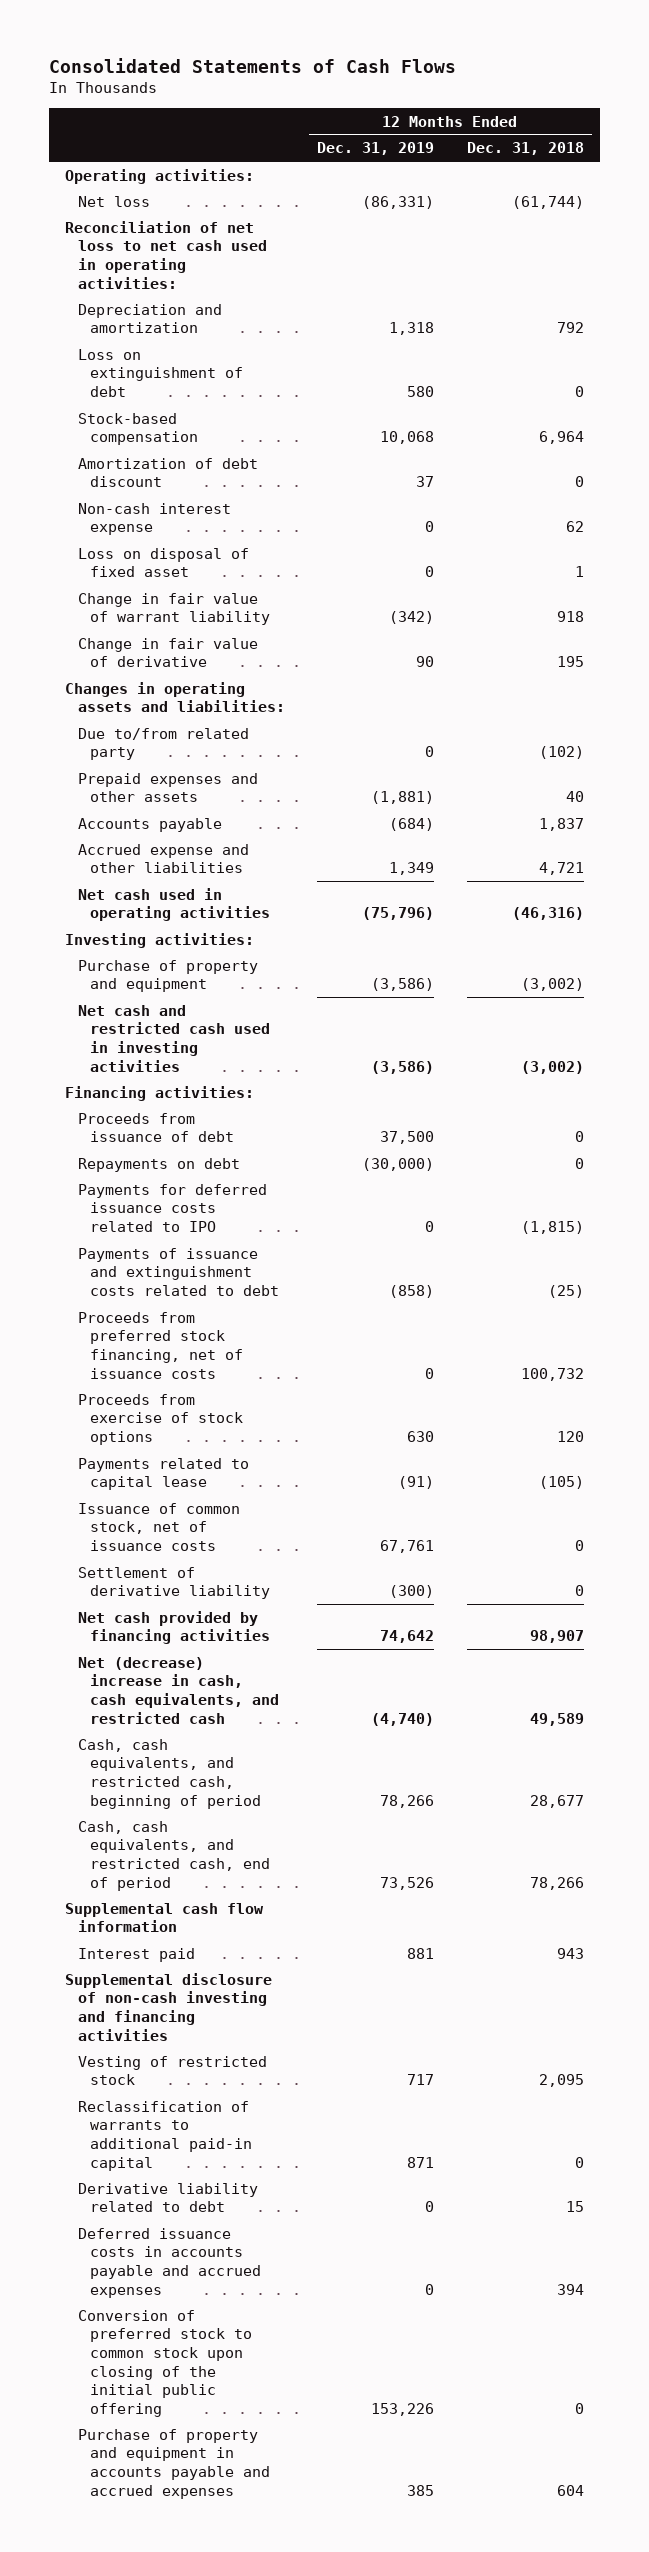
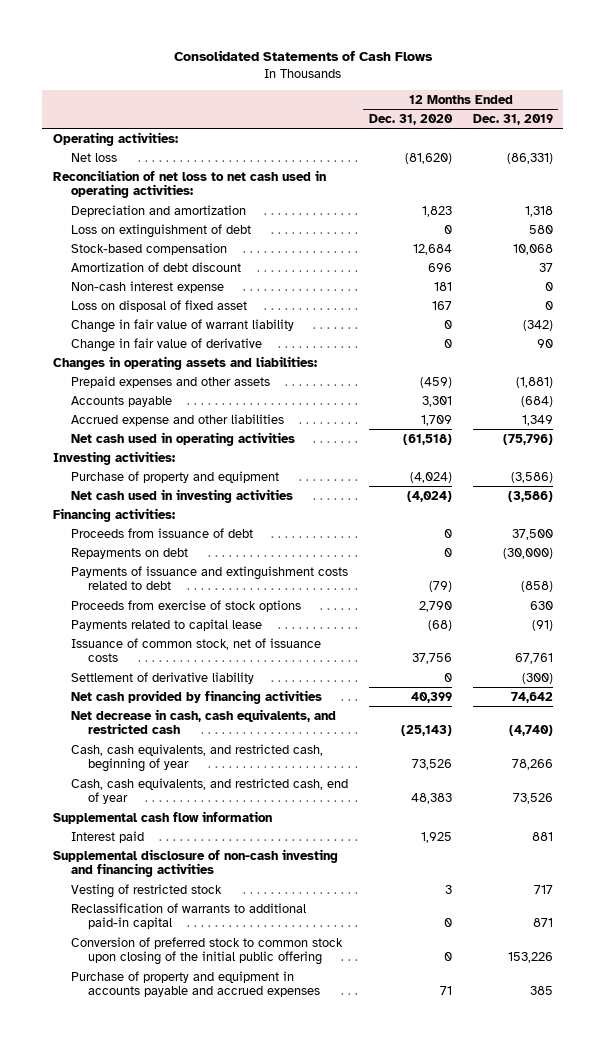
[466,142,584,156] Dec. 31, 2018 -> none
none -> [368,114,453,126] Dec. 31, 2020
[77,727,249,761] Due to/from related party -> none
[77,1004,270,1072] Net cash and restricted cash used in investing activities -> [70,488,293,503] Net cash used in investing activities
[77,1183,267,1232] Payments for deferred issuance costs related to IPO -> none
[77,1311,243,1379] Proceeds from preferred stock financing, net of issuance costs -> none
[77,1656,279,1724] Net (decrease) increase in cash, cash equivalents, and restricted cash -> [70,708,336,735] Net decrease in cash, cash equivalents, and restricted cash
[77,1738,261,1809] Cash, cash equivalents, and restricted cash, beginning of period -> [70,743,323,773] Cash, cash equivalents, and restricted cash, beginning of year
[77,1820,270,1891] Cash, cash equivalents, and restricted cash, end of period -> [70,777,348,805] Cash, cash equivalents, and restricted cash, end of year
[77,2182,258,2213] Derivative liability related to debt -> none
[77,2227,261,2298] Deferred issuance costs in accounts payable and accrued expenses -> none

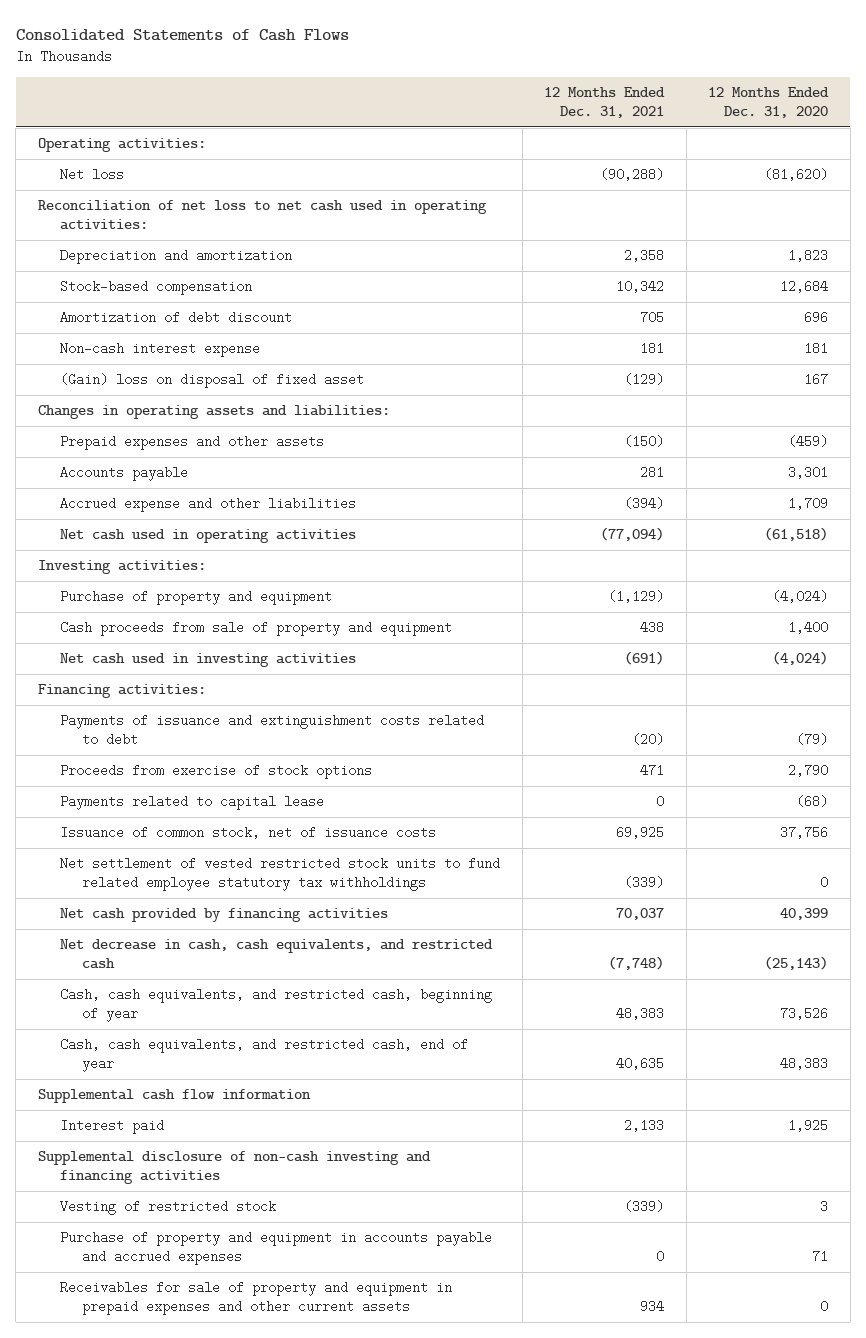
[472,114,553,126] Dec. 31, 2019 -> none
none -> [544,86,666,119] 12 Months Ended Dec. 31, 2021
[70,223,251,238] Loss on extinguishment of debt -> none
[70,318,294,333] Change in fair value of warrant liability -> none
[70,337,262,352] Change in fair value of derivative -> none
[70,299,247,312] Loss on disposal of fixed asset -> [60,373,365,389] (Gain) loss on disposal of fixed asset
none -> [60,621,453,637] Cash proceeds from sale of property and equipment
[70,527,253,538] Proceeds from issuance of debt -> none
[70,547,188,559] Repayments on debt -> none
[70,671,254,684] Settlement of derivative liability -> none
none -> [60,857,501,892] Net settlement of vested restricted stock units to fund related employee statutory tax withholdings
[70,902,306,930] Reclassification of warrants to additional paid-in capital -> none
[70,936,343,966] Conversion of preferred stock to common stock upon closing of the initial public offering -> none
none -> [60,1281,453,1316] Receivables for sale of property and equipment in prepaid expenses and other current assets

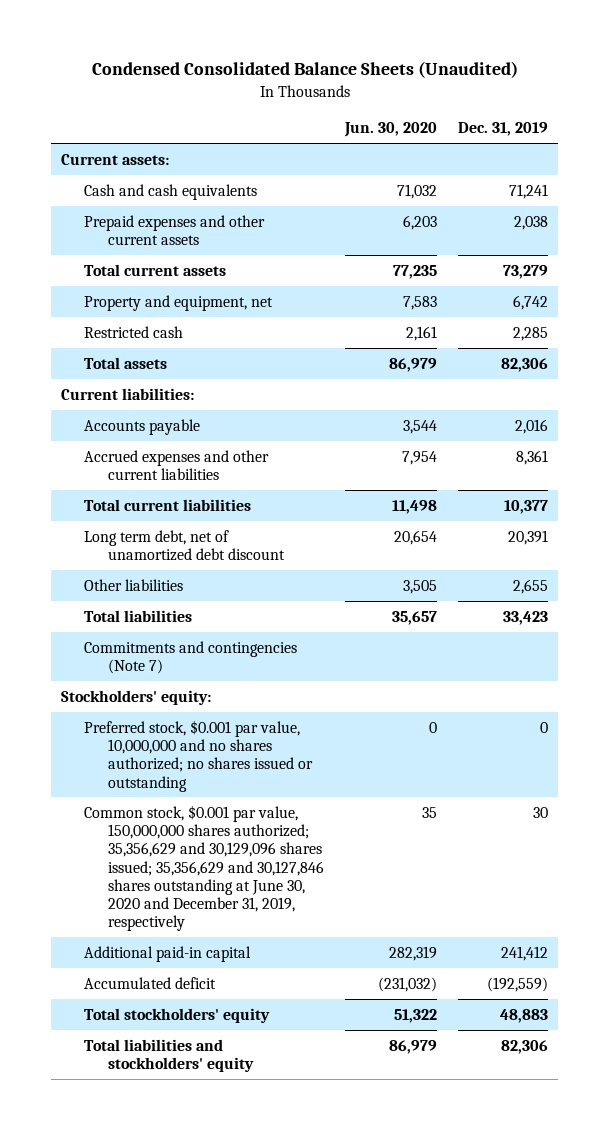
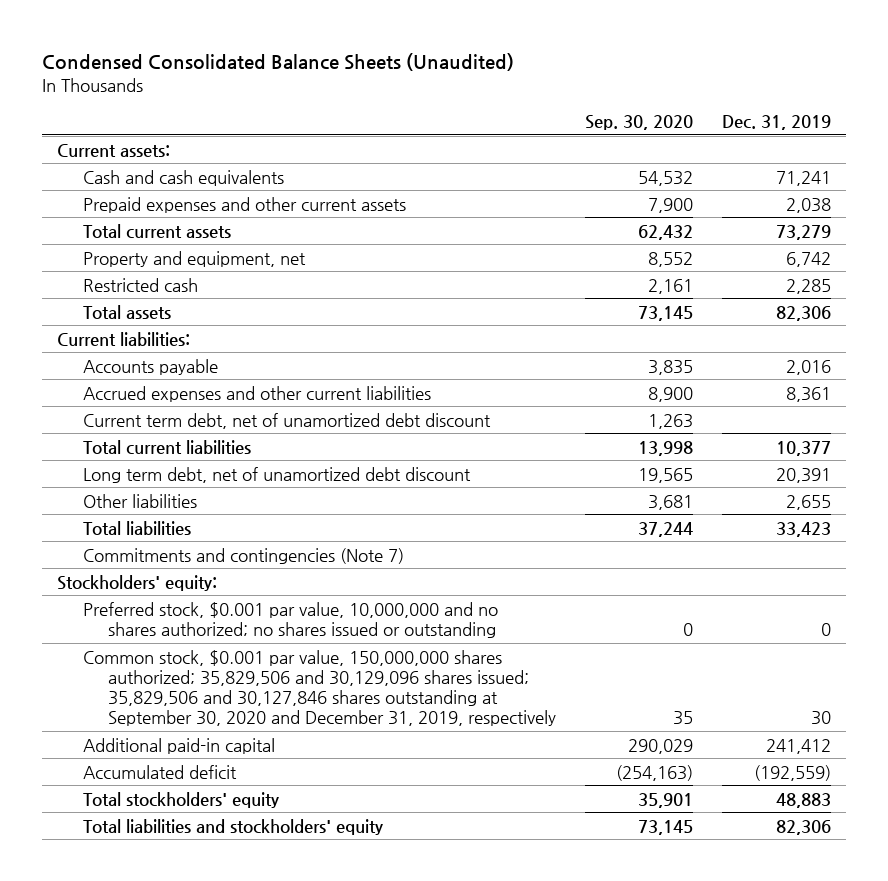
[343,122,437,138] Jun. 30, 2020 -> none
none -> [585,115,694,131] Sep. 30, 2020
none -> [82,412,491,429] Current term debt, net of unamortized debt discount
[84,804,324,932] Common stock, $0.001 par value, 150,000,000 shares authorized; 35,356,629 and 30,129,096 shares issued; 35,356,629 and 30,127,846 shares outstanding at June 30, 2020 and December 31, 2019, respectively -> [82,649,557,727] Common stock, $0.001 par value, 150,000,000 shares authorized; 35,829,506 and 30,129,096 shares issued; 35,829,506 and 30,127,846 shares outstanding at September 30, 2020 and December 31, 2019, respectively

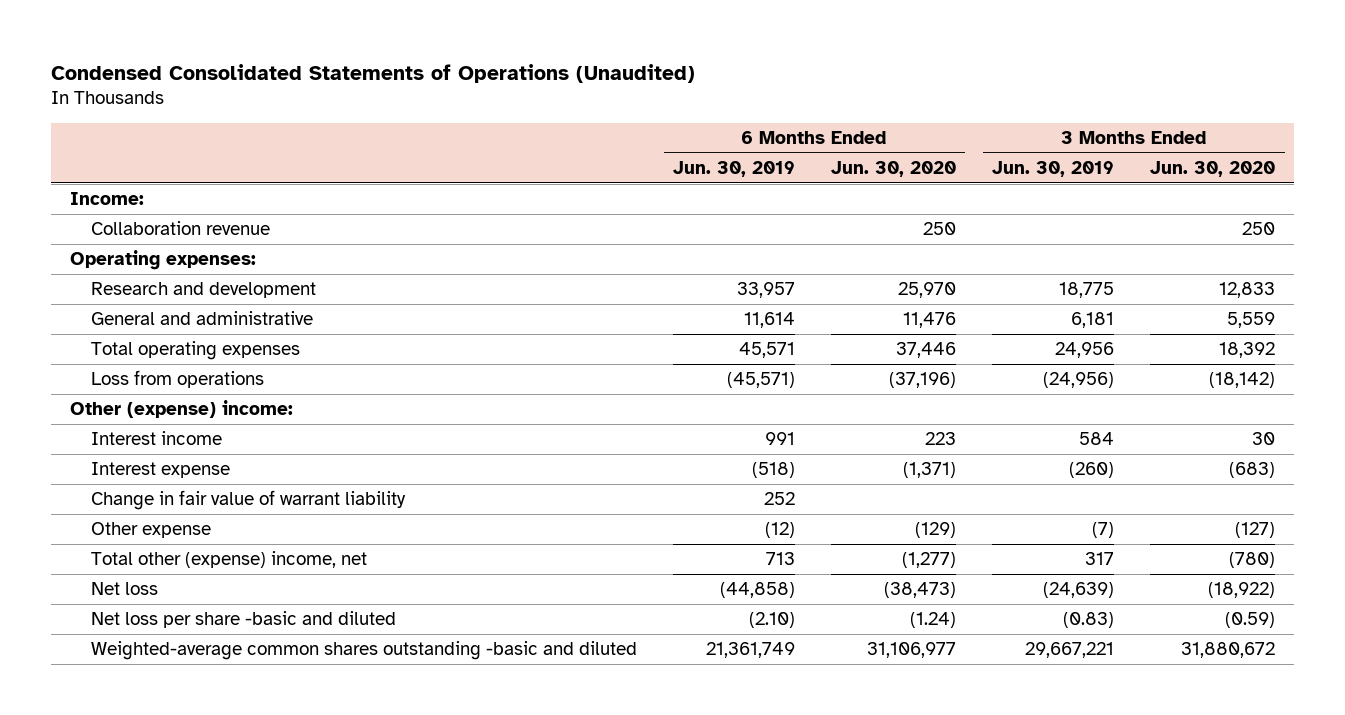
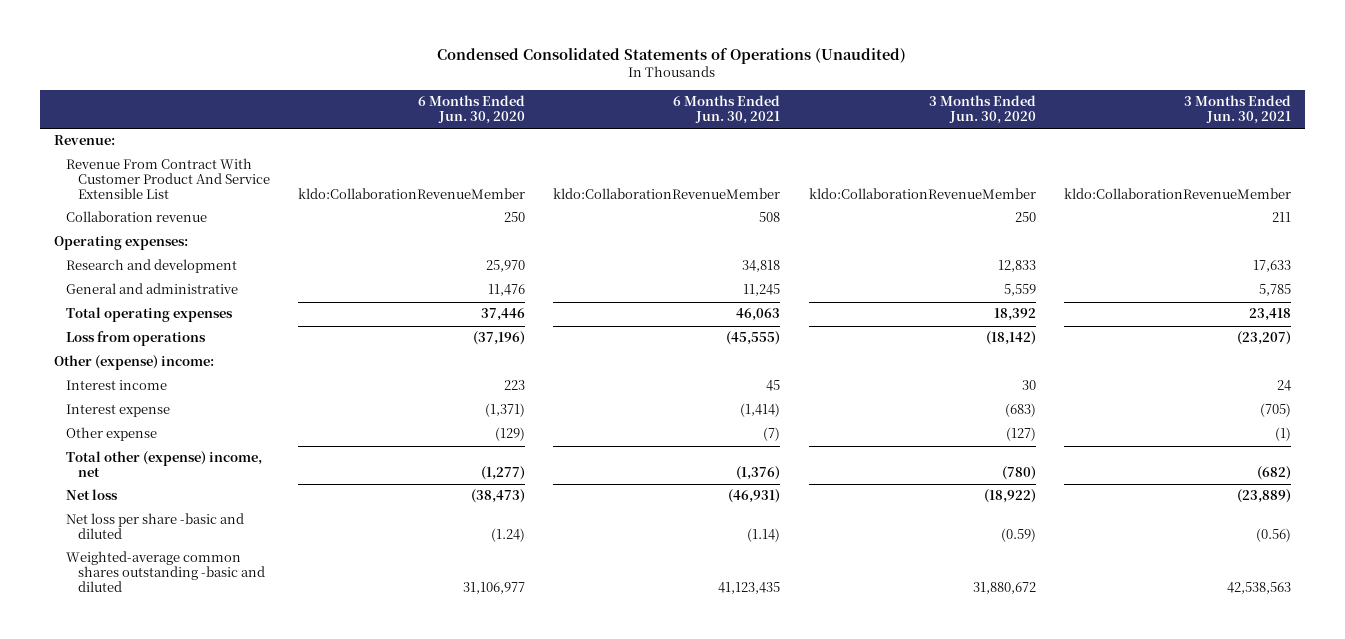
[672,160,795,177] Jun. 30, 2019 -> none
[992,160,1115,177] Jun. 30, 2019 -> none
none -> [673,95,781,124] 6 Months Ended Jun. 30, 2021
none -> [1183,95,1291,124] 3 Months Ended Jun. 30, 2021
[69,192,144,206] Income: -> [54,135,116,146] Revenue:
none -> [65,158,270,199] Revenue From Contract With Customer Product And Service Extensible List
[90,490,406,511] Change in fair value of warrant liability -> none

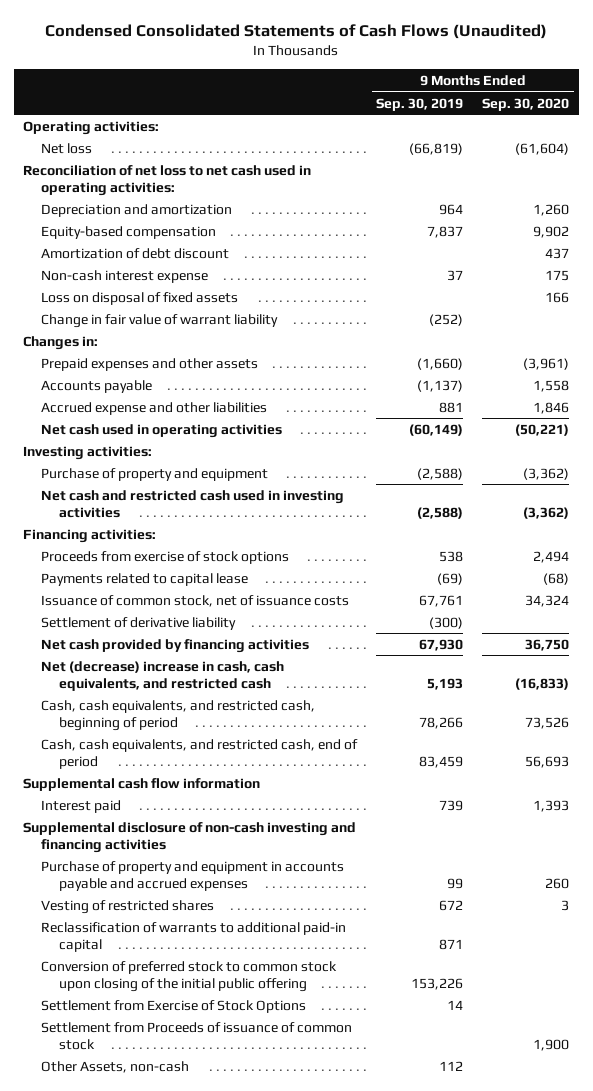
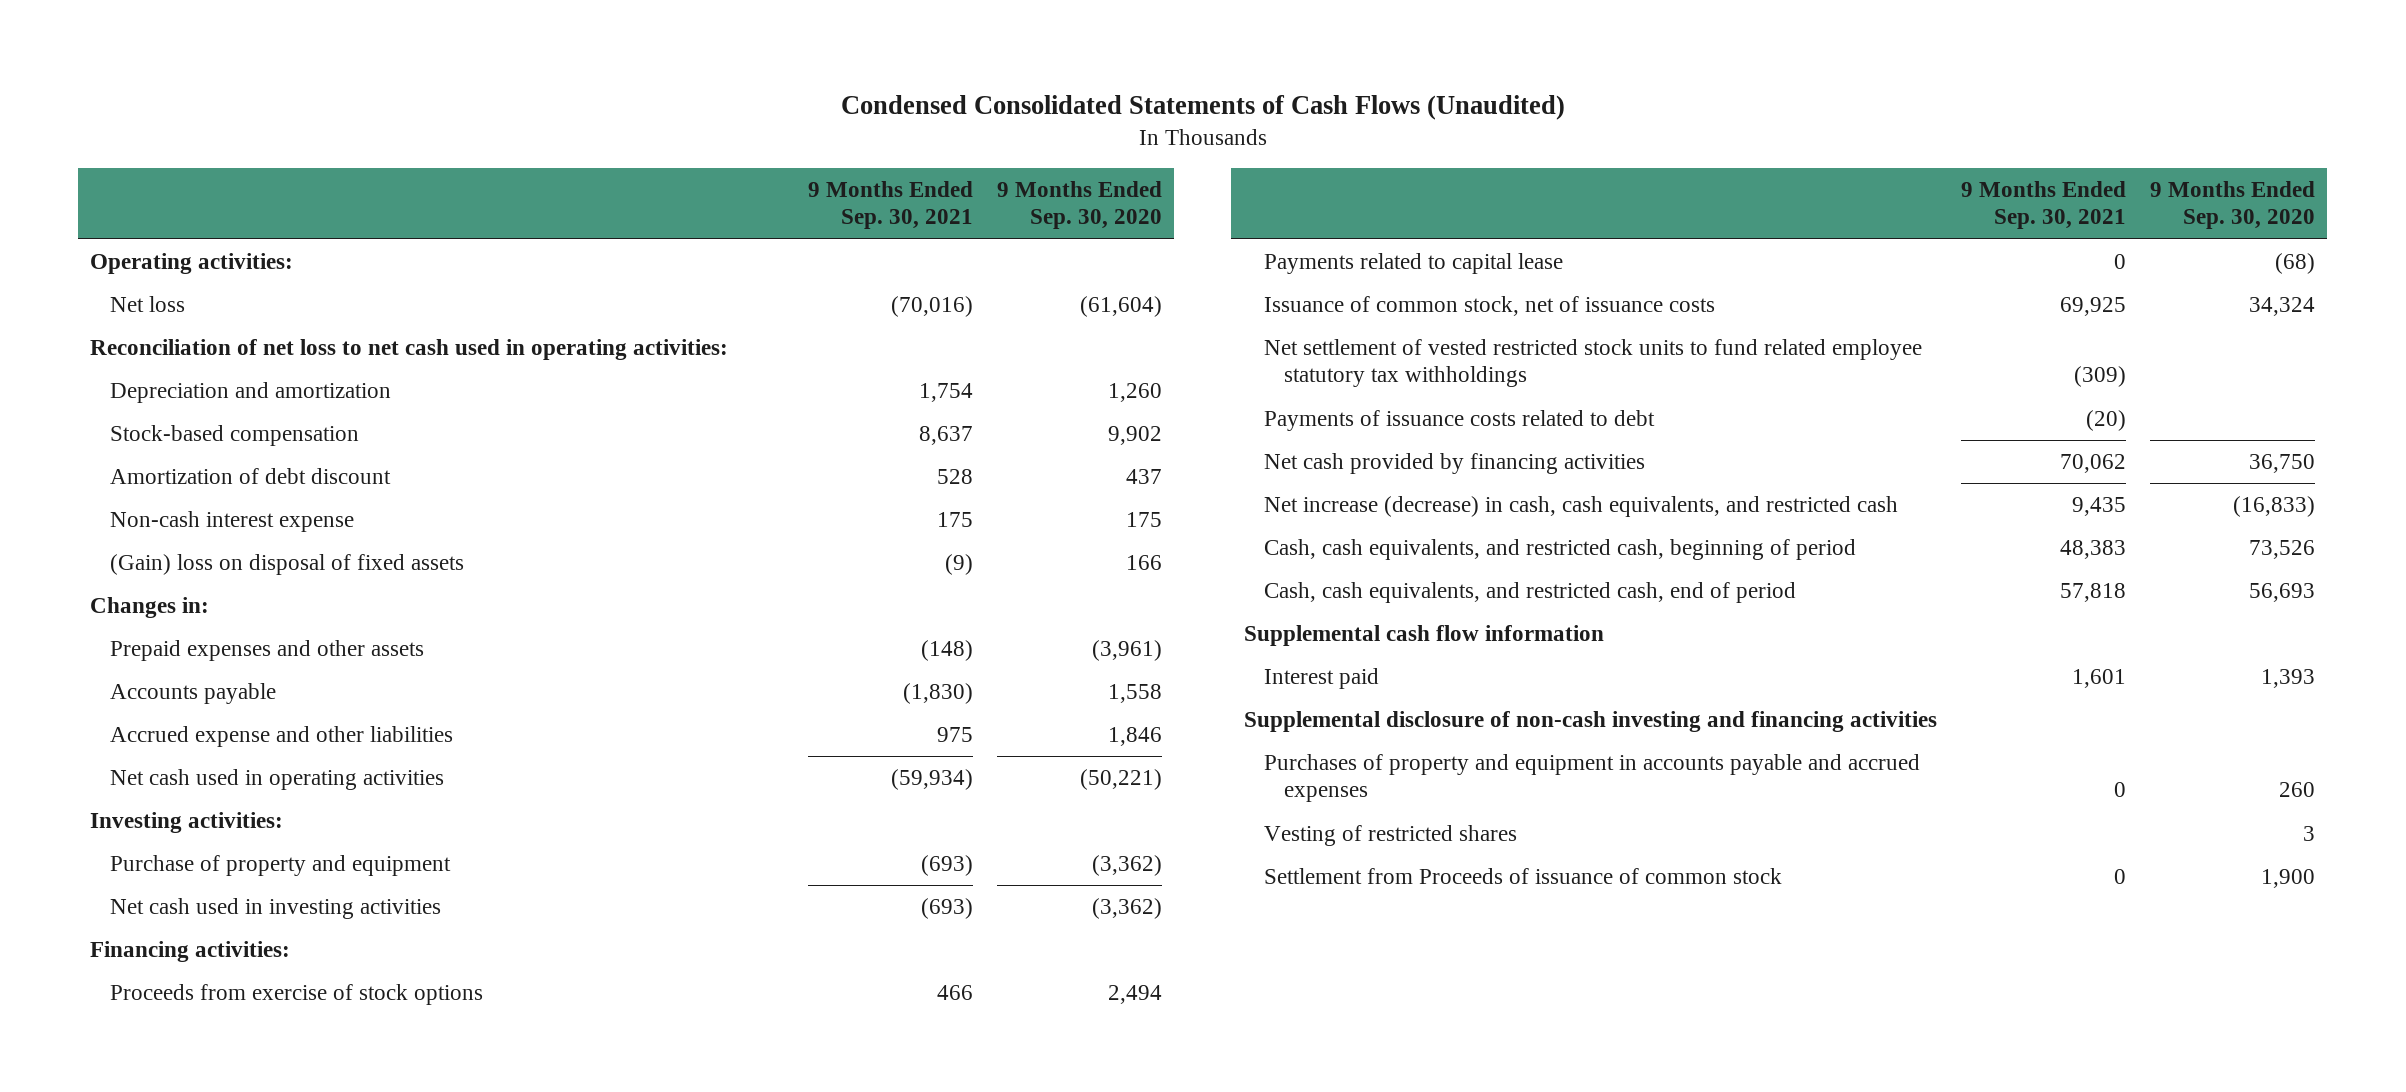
[376,97,464,111] Sep. 30, 2019 -> none
none -> [807,181,973,230] 9 Months Ended Sep. 30, 2021
[41,225,217,239] Equity-based compensation -> [110,425,360,447] Stock-based compensation
[41,313,279,328] Change in fair value of warrant liability -> none
[41,291,239,305] Loss on disposal of fixed assets -> [110,554,465,576] (Gain) loss on disposal of fixed assets
[41,489,345,518] Net cash and restricted cash used in investing activities -> [110,898,442,920] Net cash used in investing activities
[41,616,237,630] Settlement of derivative liability -> none
none -> [1263,339,1922,388] Net settlement of vested restricted stock units to fund related employee statutory tax withholdings
none -> [1263,410,1655,432] Payments of issuance costs related to debt
[41,660,285,691] Net (decrease) increase in cash, cash equivalents, and restricted cash -> [1263,496,1898,518] Net increase (decrease) in cash, cash equivalents, and restricted cash
[41,860,345,891] Purchase of property and equipment in accounts payable and accrued expenses -> [1263,754,1920,803] Purchases of property and equipment in accounts payable and accrued expenses
[41,921,347,952] Reclassification of warrants to additional paid-in capital -> none
[41,960,338,992] Conversion of preferred stock to common stock upon closing of the initial public offering -> none
[41,999,307,1013] Settlement from Exercise of Stock Options -> none
[41,1060,190,1073] Other Assets, non-cash -> none

